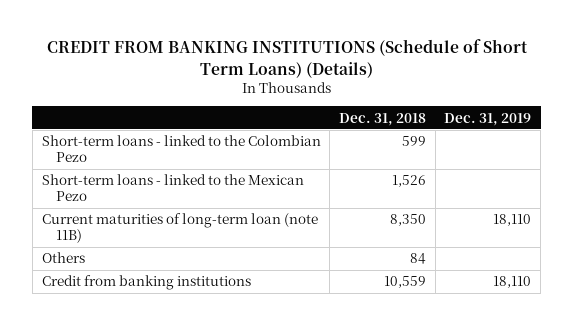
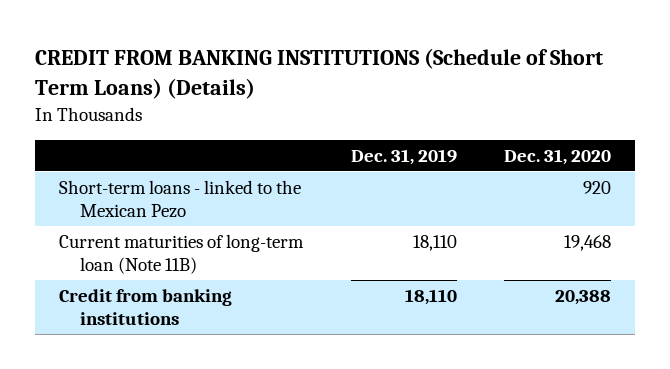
[339,112,427,126] Dec. 31, 2018 -> none
none -> [504,148,612,165] Dec. 31, 2020
[41,135,321,163] Short-term loans - linked to the Colombian Pezo -> none
[41,252,85,264] Others -> none
[41,213,318,244] Current maturities of long-term loan (note 11B) -> [58,233,304,274] Current maturities of long-term loan (Note 11B)

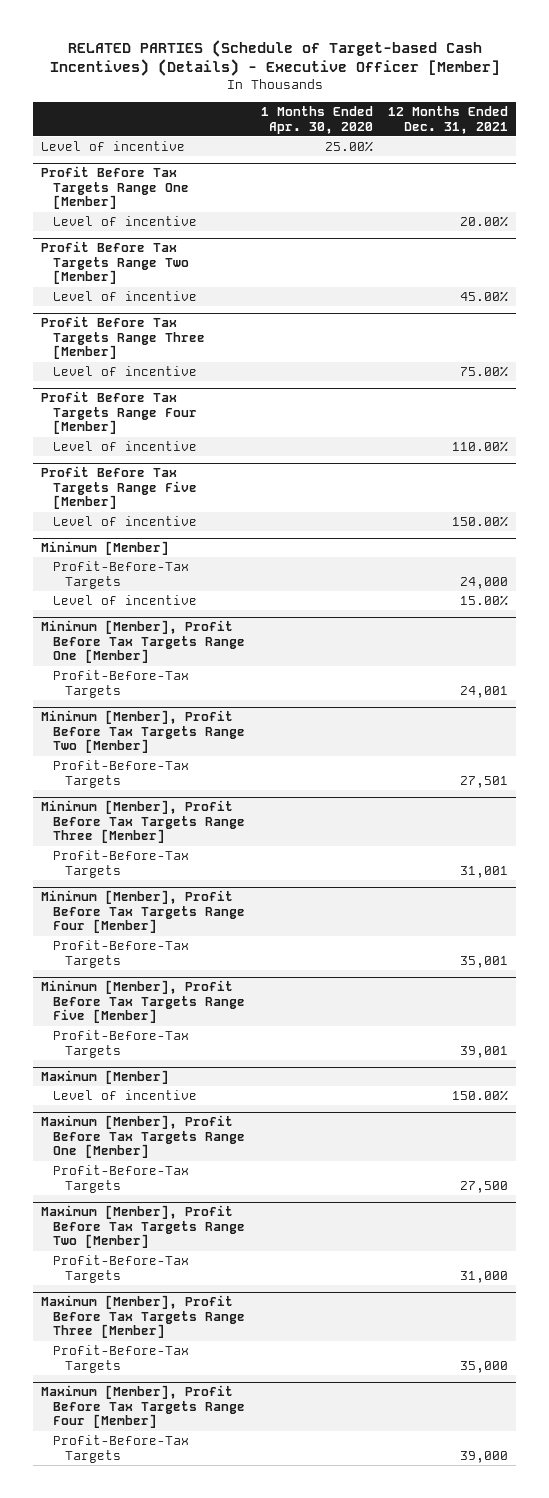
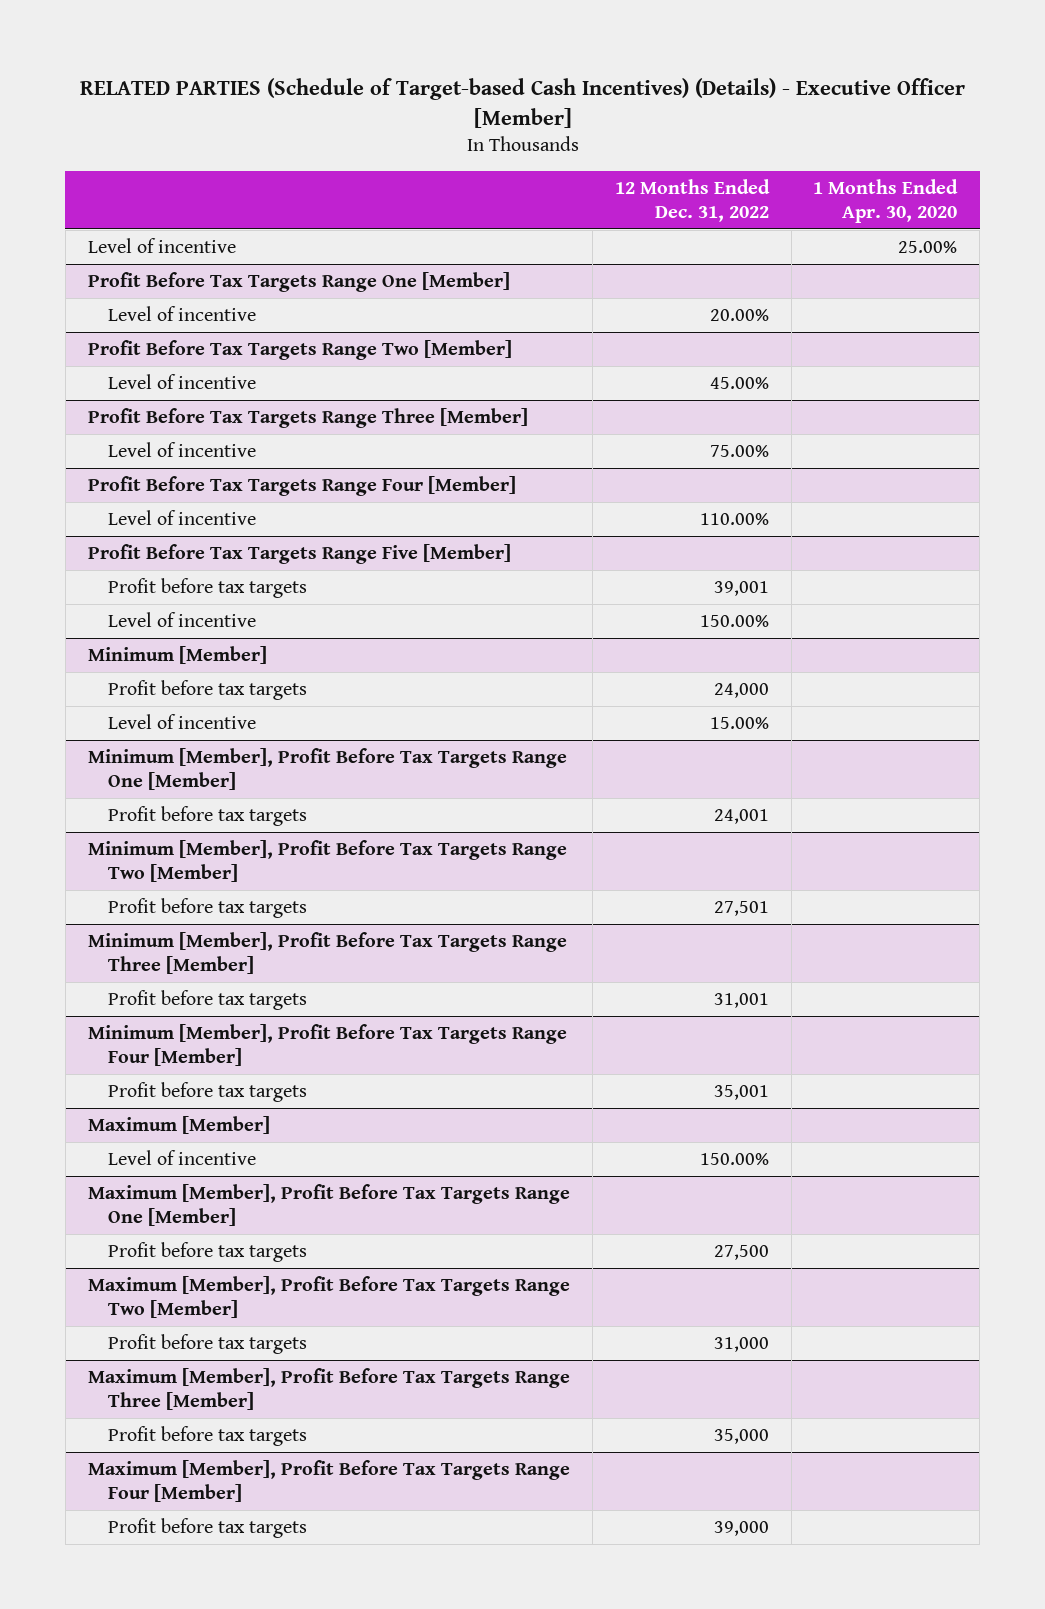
[388,106,509,134] 12 Months Ended Dec. 31, 2021 -> none
none -> [614,178,770,222] 12 Months Ended Dec. 31, 2022
none -> [107,577,307,598] Profit before tax targets
[53,560,190,589] Profit-Before-Tax Targets -> [107,679,307,700] Profit before tax targets
[53,669,190,698] Profit-Before-Tax Targets -> [107,805,307,826] Profit before tax targets
[53,759,190,788] Profit-Before-Tax Targets -> [107,897,307,918] Profit before tax targets
[53,849,190,878] Profit-Before-Tax Targets -> [107,989,307,1010] Profit before tax targets
[40,980,246,1024] Minimum [Member], Profit Before Tax Targets Range Five [Member] -> none
[53,1029,190,1058] Profit-Before-Tax Targets -> none
[53,939,190,968] Profit-Before-Tax Targets -> [107,1081,307,1102] Profit before tax targets
[53,1164,190,1193] Profit-Before-Tax Targets -> [107,1241,307,1262] Profit before tax targets
[53,1254,190,1283] Profit-Before-Tax Targets -> [107,1333,307,1354] Profit before tax targets
[53,1344,190,1373] Profit-Before-Tax Targets -> [107,1425,307,1446] Profit before tax targets
[53,1434,190,1463] Profit-Before-Tax Targets -> [107,1517,307,1538] Profit before tax targets

